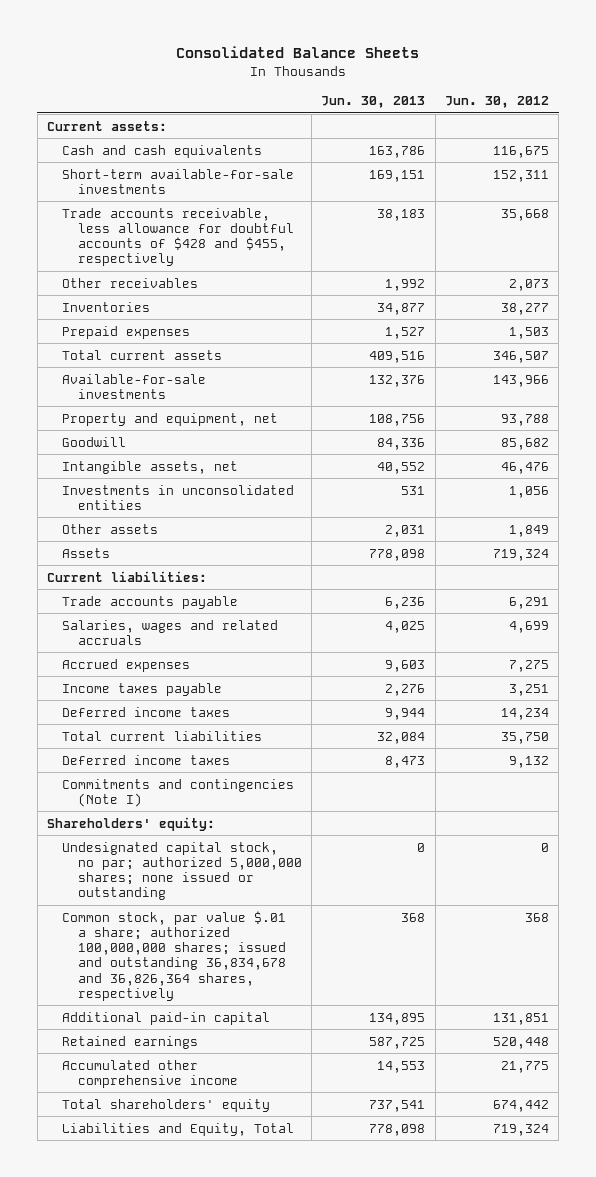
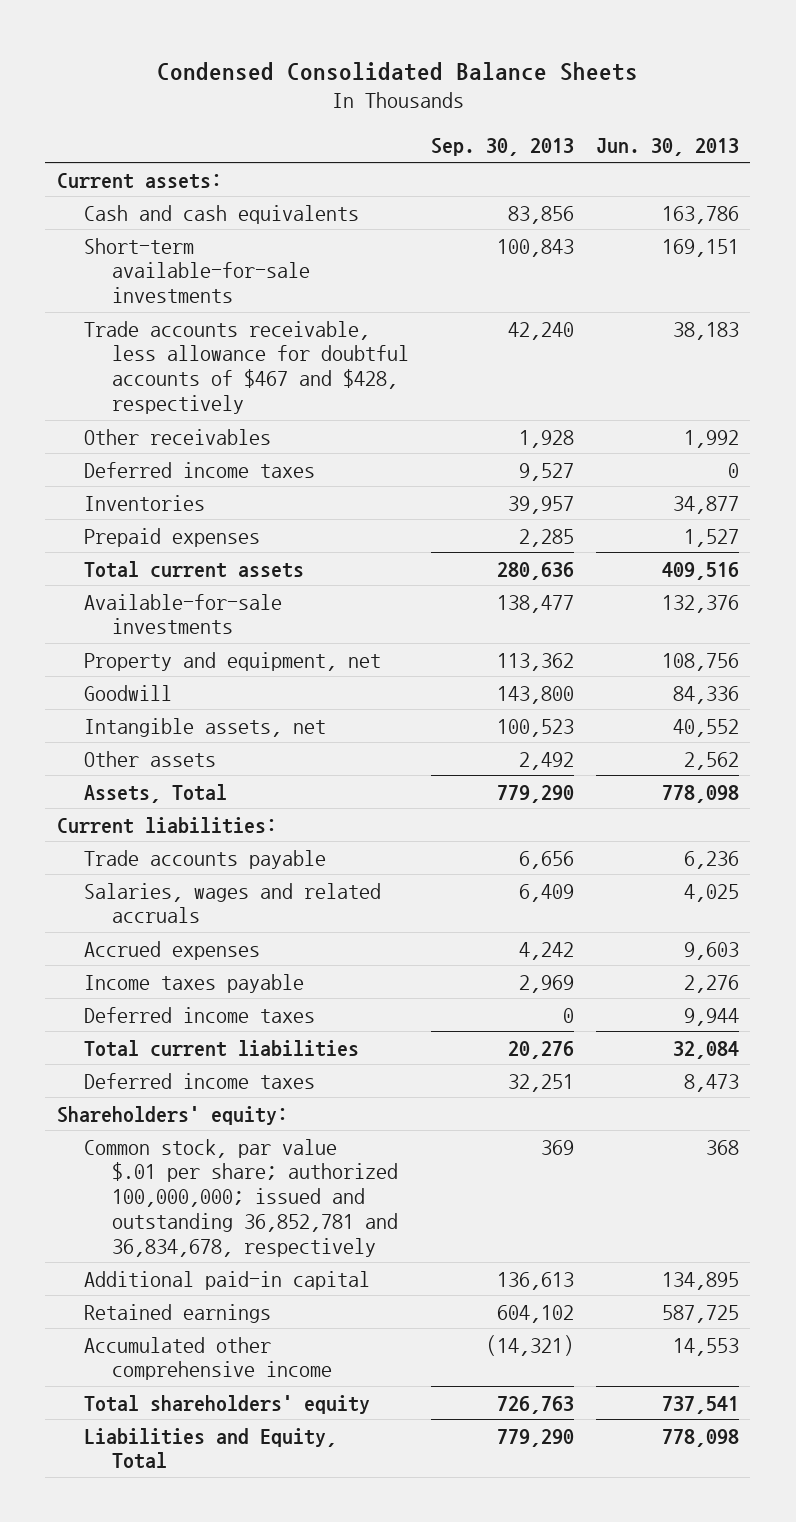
[176,45,420,58] Consolidated Balance Sheets -> [156,61,638,81] Condensed Consolidated Balance Sheets
[445,96,550,109] Jun. 30, 2012 -> none
none -> [430,138,574,157] Sep. 30, 2013
[62,207,294,267] Trade accounts receivable, less allowance for doubtful accounts of $428 and $455, respectively -> [84,320,409,414] Trade accounts receivable, less allowance for doubtful accounts of $467 and $428, respectively
none -> [84,461,316,478] Deferred income taxes
[62,484,295,510] Investments in unconsolidated entities -> none
[385,524,426,537] 2,031 -> [684,751,740,770] 2,562
[62,547,111,558] Assets -> [84,783,228,803] Assets, Total
[62,778,295,807] Commitments and contingencies (Note I) -> none
[62,841,302,901] Undesignated capital stock, no par; authorized 5,000,000 shares; none issued or outstanding -> none
[62,910,287,1001] Common stock, par value $.01 a share; authorized 100,000,000 shares; issued and outstanding 36,834,678 and 36,826,364 shares, respectively -> [84,1138,398,1257] Common stock, par value $.01 per share; authorized 100,000,000; issued and outstanding 36,852,781 and 36,834,678, respectively

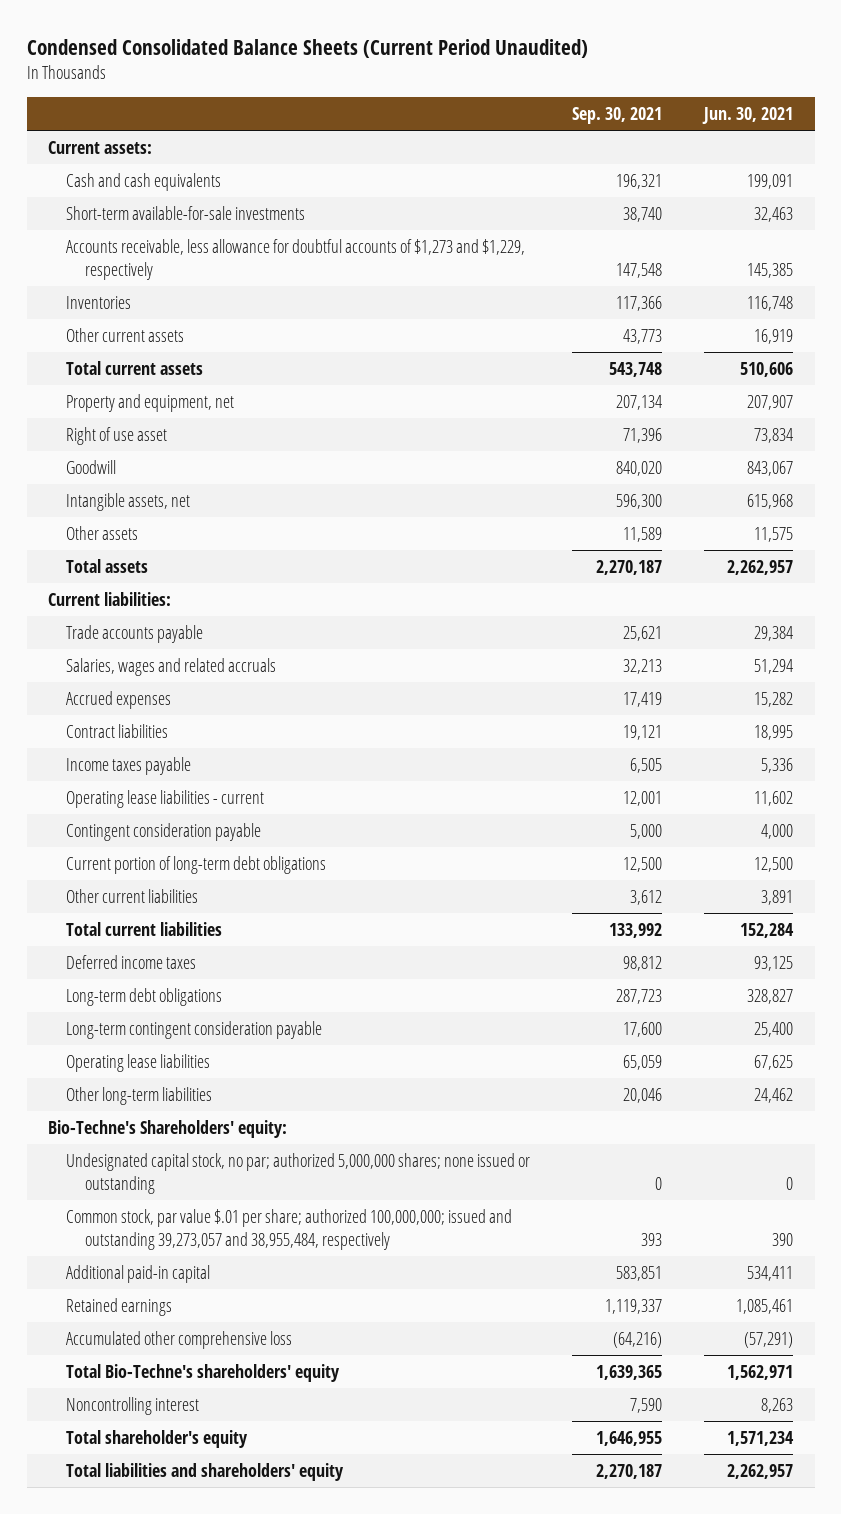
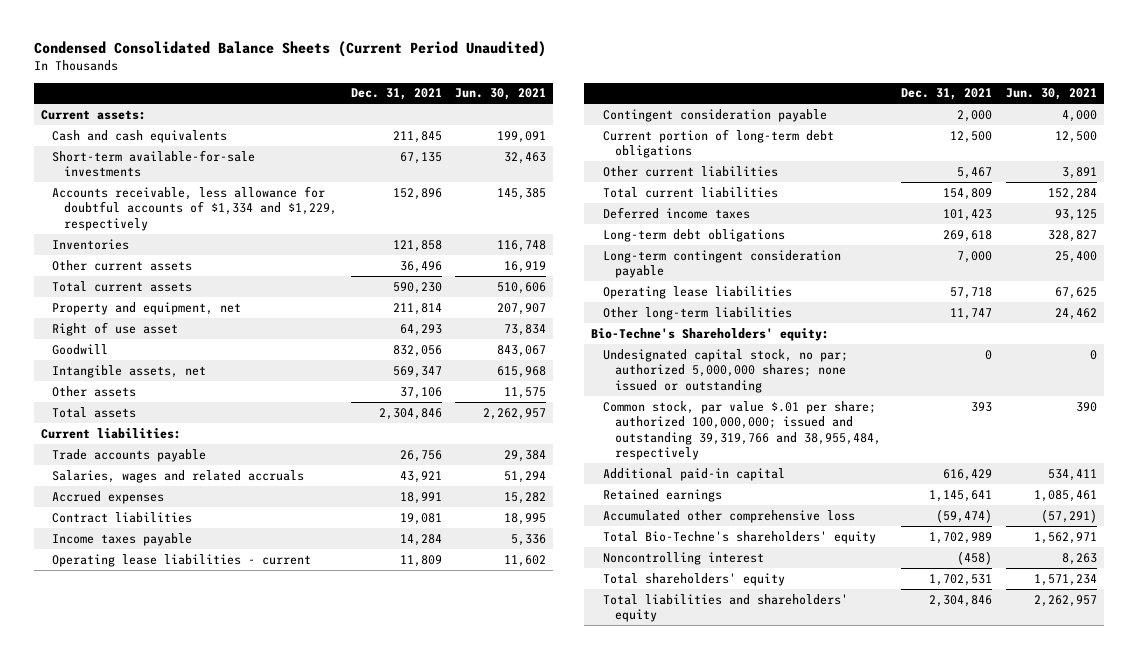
[572,106,663,124] Sep. 30, 2021 -> none
none -> [350,88,442,101] Dec. 31, 2021
[66,239,526,280] Accounts receivable, less allowance for doubtful accounts of $1,273 and $1,229, respectively -> [52,185,338,231] Accounts receivable, less allowance for doubtful accounts of $1,334 and $1,229, respectively
[66,1209,513,1250] Common stock, par value $.01 per share; authorized 100,000,000; issued and outstanding 39,273,057 and 38,955,484, respectively -> [602,400,881,461] Common stock, par value $.01 per share; authorized 100,000,000; issued and outstanding 39,319,766 and 38,955,484, respectively
[66,1430,249,1449] Total shareholder's equity -> [602,572,785,586] Total shareholders' equity

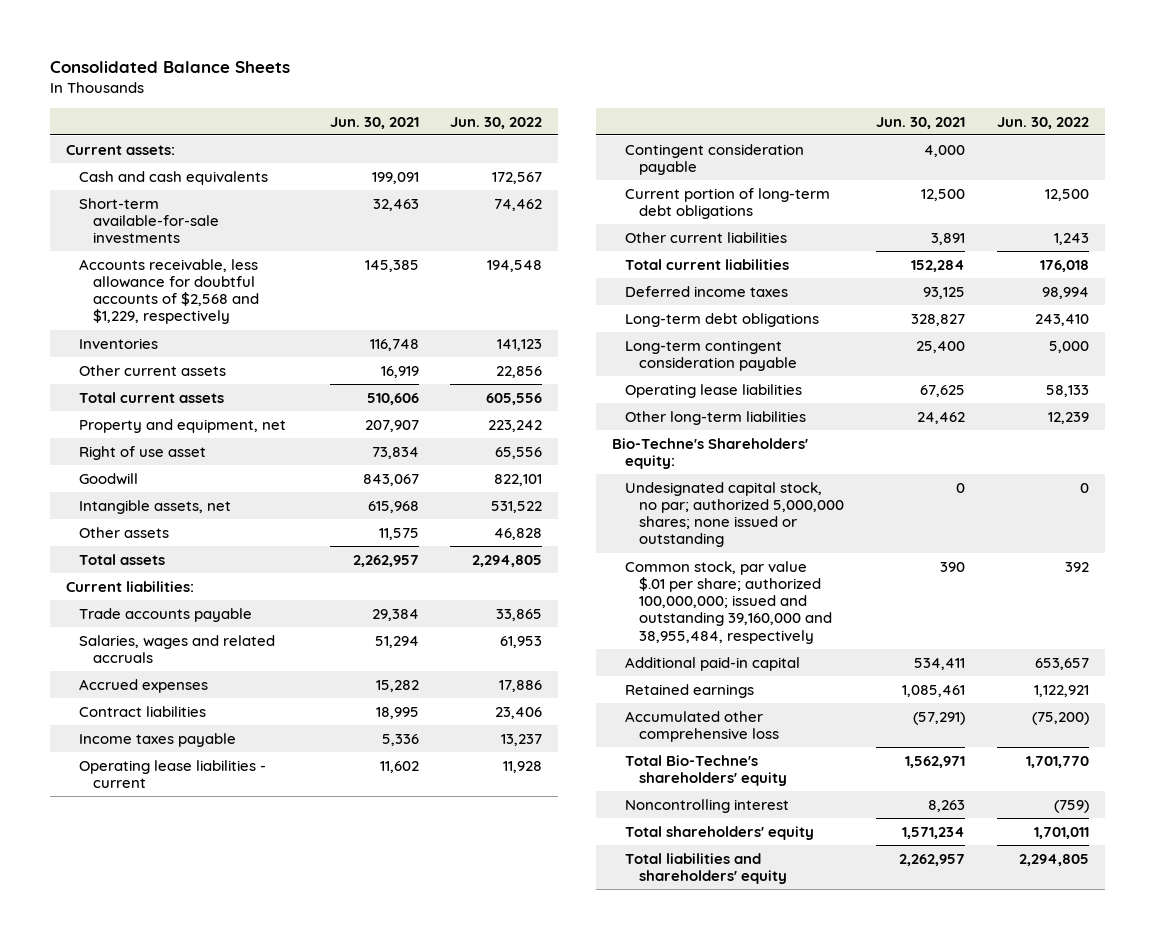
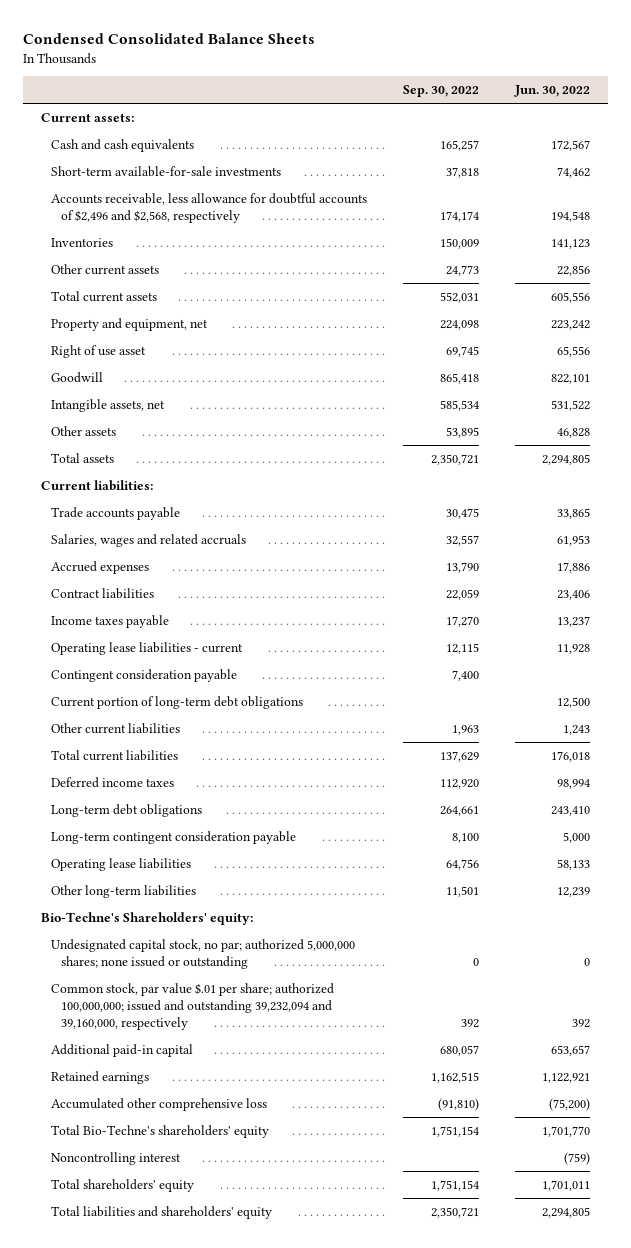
[49,60,290,73] Consolidated Balance Sheets -> [22,33,315,45] Condensed Consolidated Balance Sheets
[329,116,419,129] Jun. 30, 2021 -> none
none -> [403,85,480,98] Sep. 30, 2022
[79,258,259,325] Accounts receivable, less allowance for doubtful accounts of $2,568 and $1,229, respectively -> [51,192,368,223] Accounts receivable, less allowance for doubtful accounts of $2,496 and $2,568, respectively
[625,560,832,644] Common stock, par value $.01 per share; authorized 100,000,000; issued and outstanding 39,160,000 and 38,955,484, respectively -> [51,982,335,1030] Common stock, par value $.01 per share; authorized 100,000,000; issued and outstanding 39,232,094 and 39,160,000, respectively

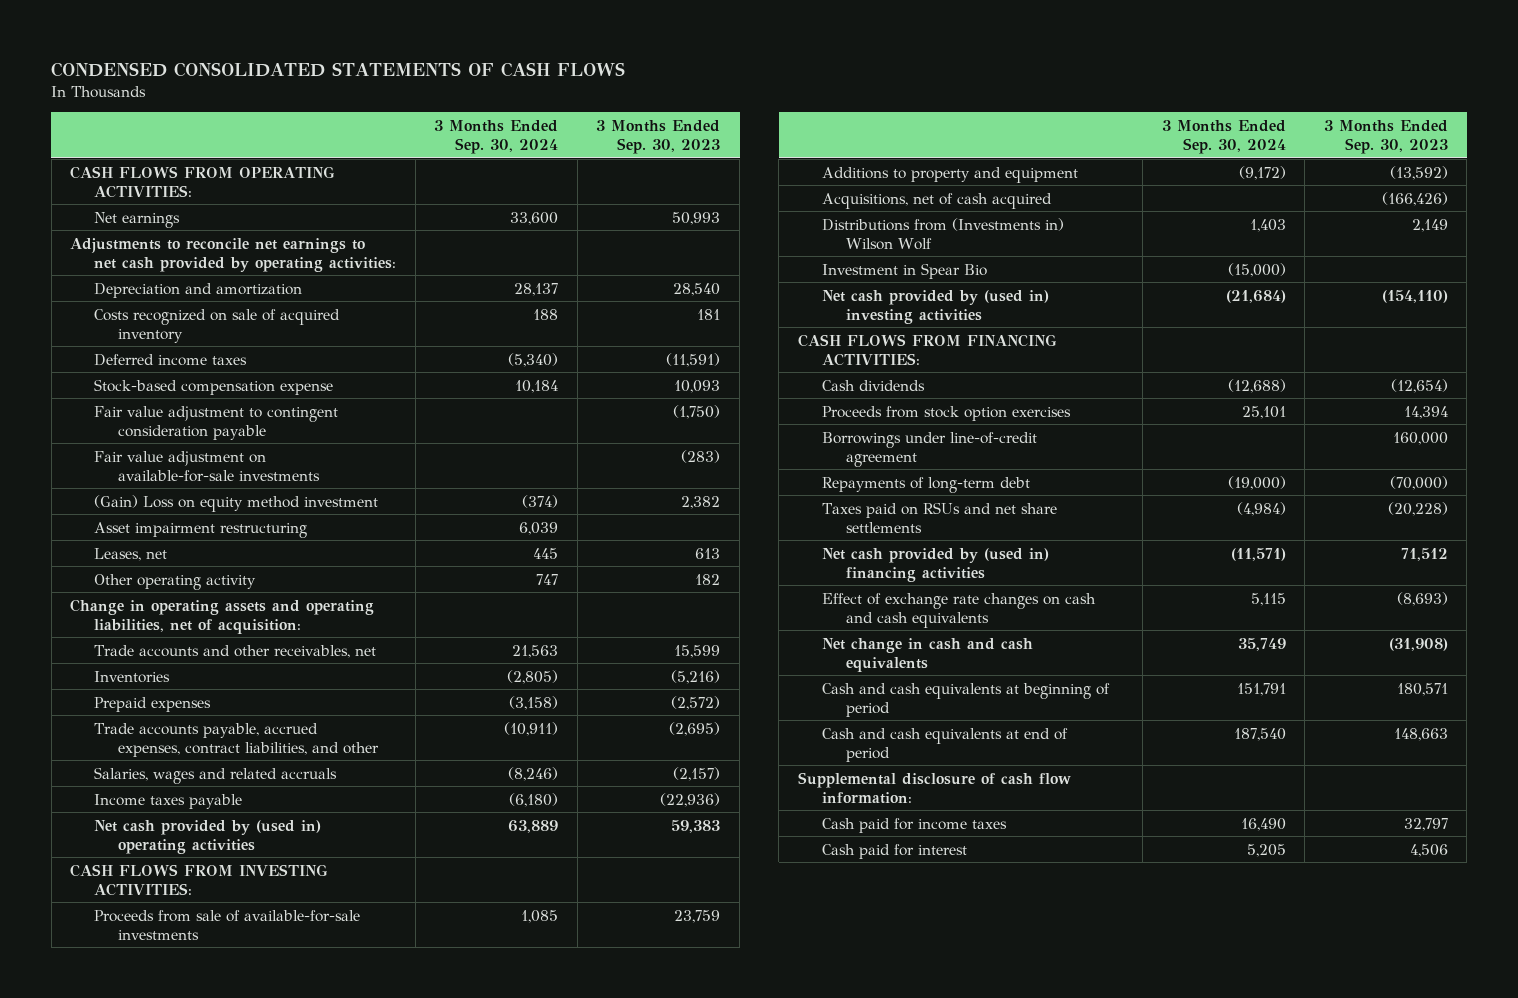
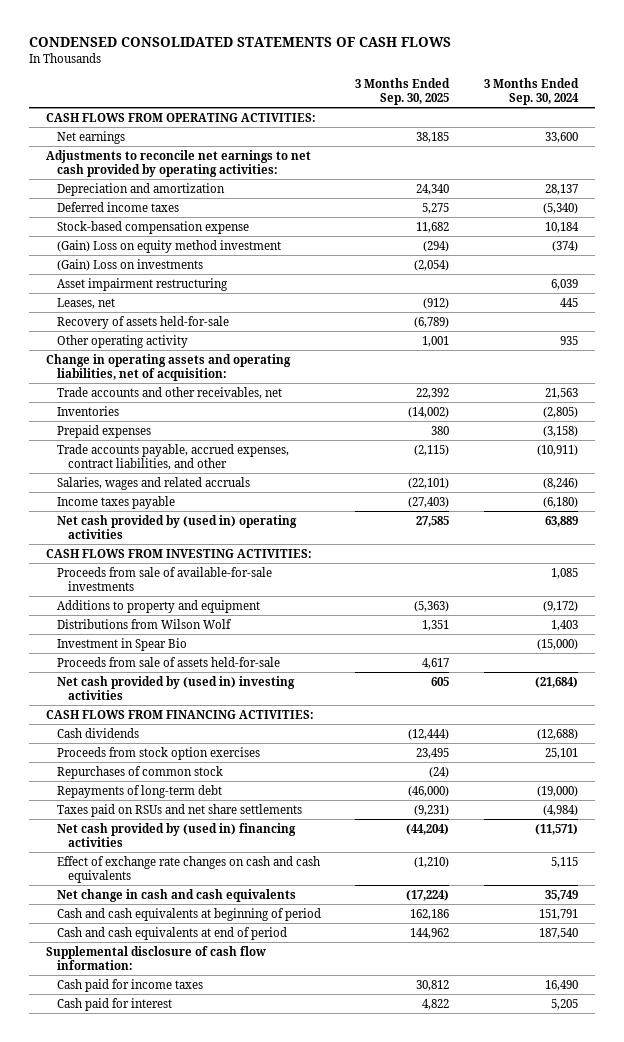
[596,119,721,154] 3 Months Ended Sep. 30, 2023 -> none
none -> [355,77,451,105] 3 Months Ended Sep. 30, 2025
[94,308,341,343] Costs recognized on sale of acquired inventory -> none
[94,405,339,440] Fair value adjustment to contingent consideration payable -> none
[94,450,321,482] Fair value adjustment on available-for-sale investments -> none
none -> [57,258,204,271] (Gain) Loss on investments
none -> [57,315,230,329] Recovery of assets held-for-sale
[536,573,559,585] 747 -> [559,335,578,345] 935
[821,192,1052,209] Acquisitions, net of cash acquired -> none
[821,217,1064,250] Distributions from (Investments in) Wilson Wolf -> [57,618,233,629] Distributions from Wilson Wolf
none -> [57,656,281,667] Proceeds from sale of assets held-for-sale
[821,431,1037,467] Borrowings under line-of-credit agreement -> none
none -> [57,765,224,779] Repurchases of common stock

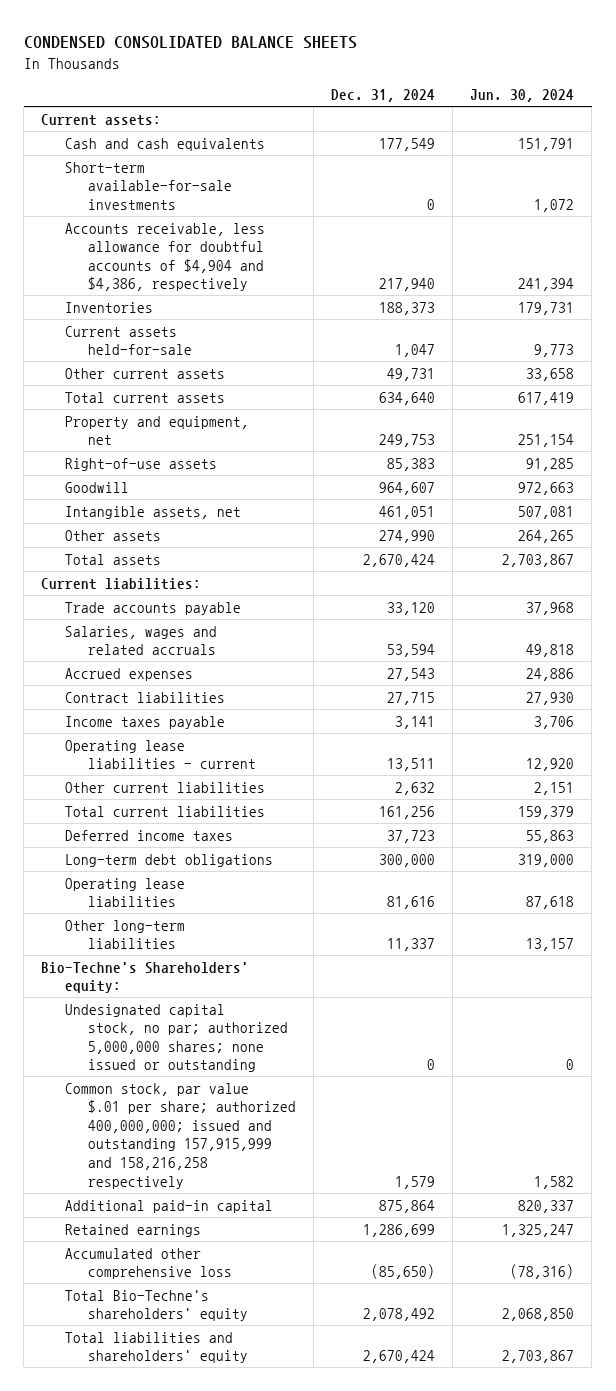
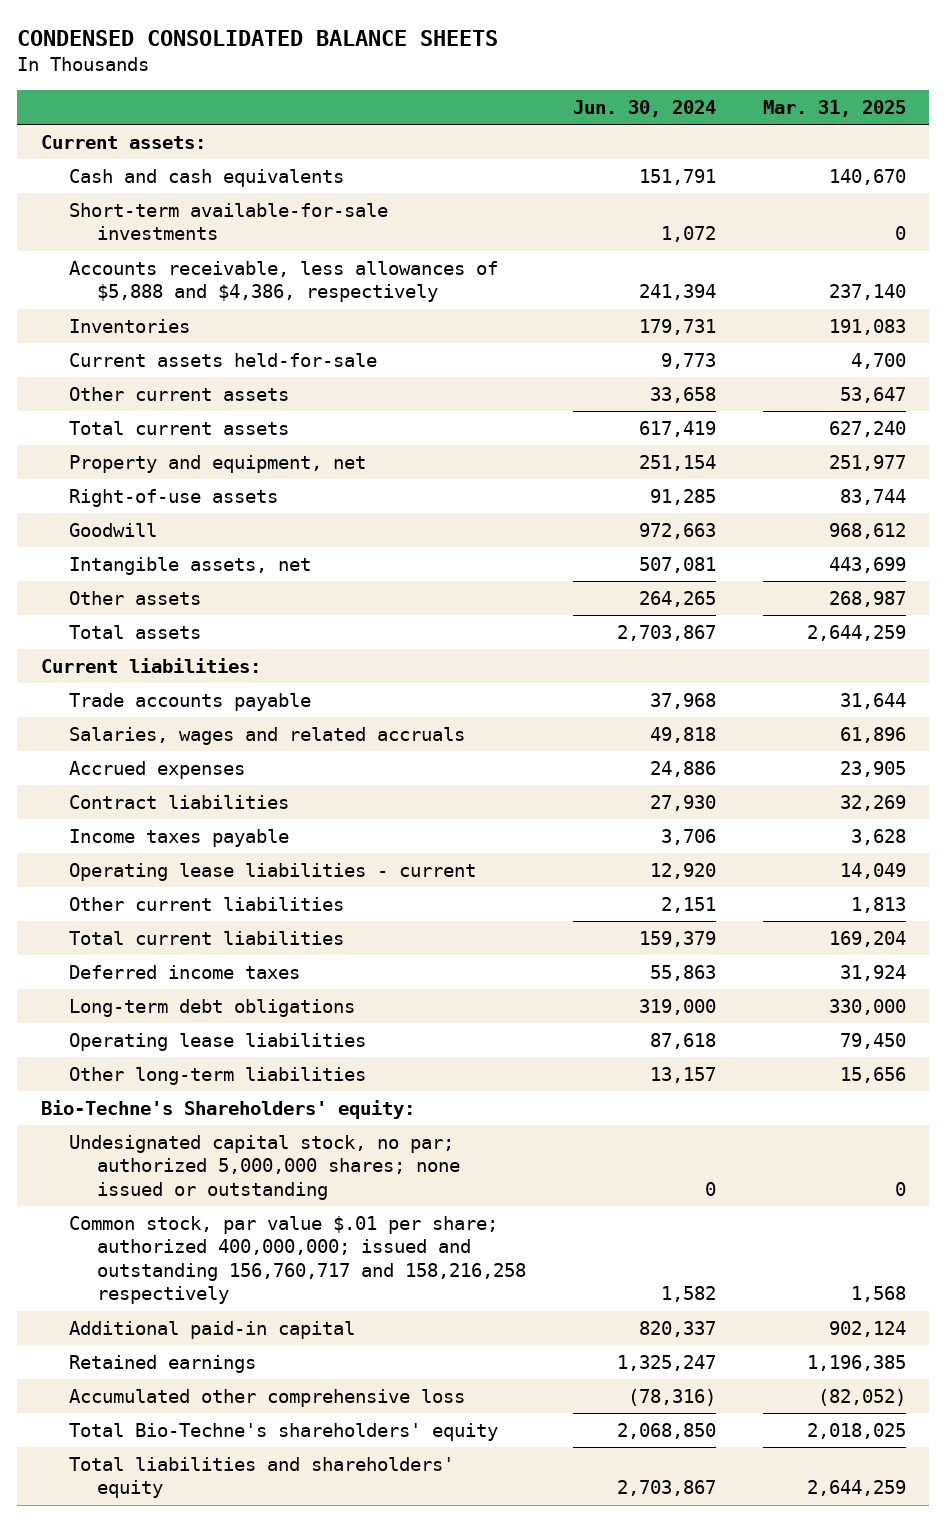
[331,89,436,103] Dec. 31, 2024 -> none
none -> [762,99,906,117] Mar. 31, 2025
[64,222,265,292] Accounts receivable, less allowance for doubtful accounts of $4,904 and $4,386, respectively -> [69,260,499,303] Accounts receivable, less allowances of $5,888 and $4,386, respectively
[64,1082,296,1189] Common stock, par value $.01 per share; authorized 400,000,000; issued and outstanding 157,915,999 and 158,216,258 respectively -> [69,1215,527,1305] Common stock, par value $.01 per share; authorized 400,000,000; issued and outstanding 156,760,717 and 158,216,258 respectively

